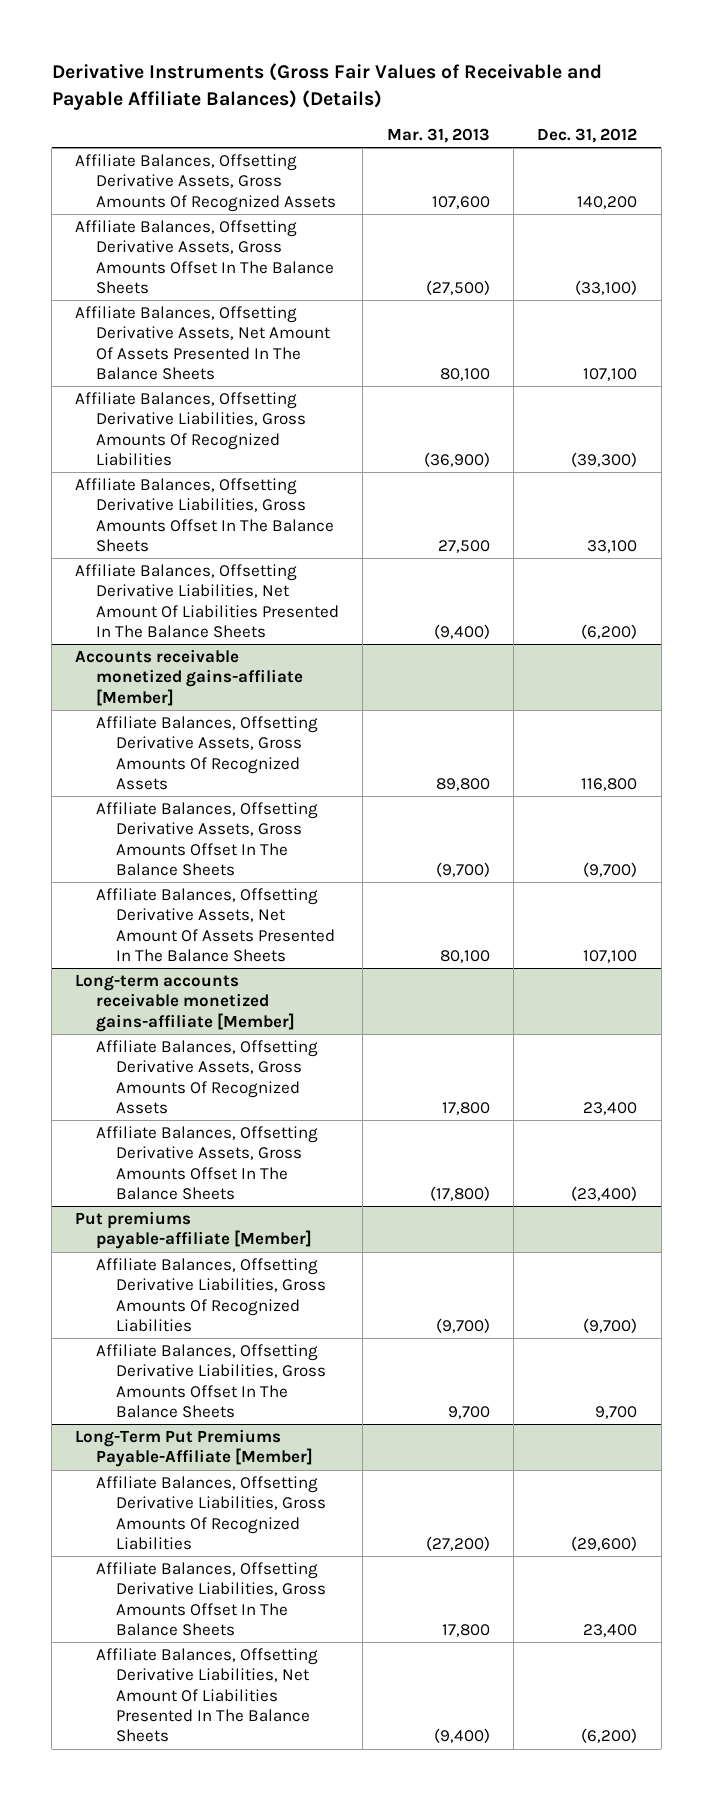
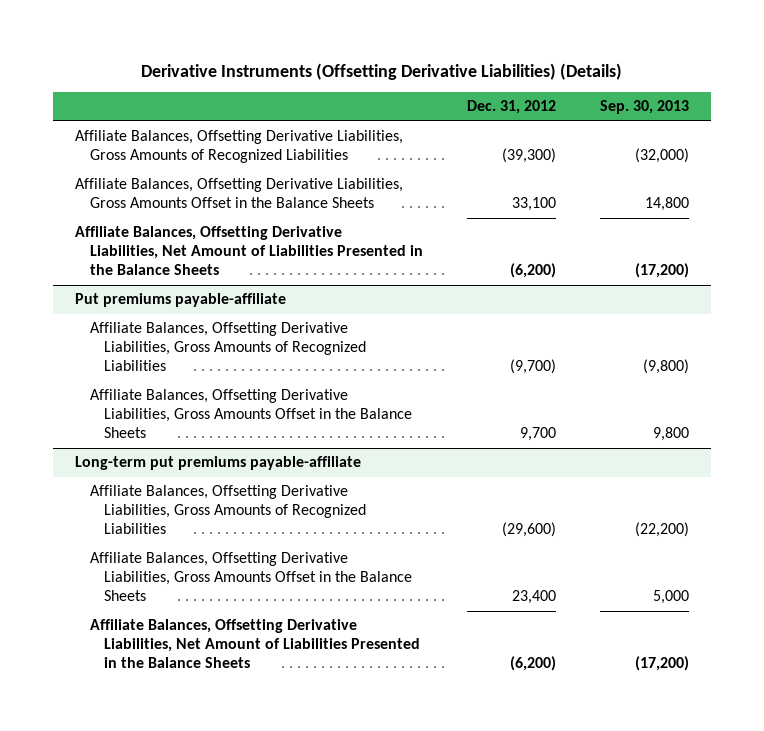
[51,63,602,110] Derivative Instruments (Gross Fair Values of Receivable and Payable Affiliate Balances) (Details) -> [141,62,623,80] Derivative Instruments (Offsetting Derivative Liabilities) (Details)
[386,127,490,143] Mar. 31, 2013 -> none
none -> [600,100,690,115] Sep. 30, 2013
[75,154,336,212] Affiliate Balances, Offsetting Derivative Assets, Gross Amounts Of Recognized Assets -> none
[75,220,334,295] Affiliate Balances, Offsetting Derivative Assets, Gross Amounts Offset In The Balance Sheets -> none
[75,306,330,381] Affiliate Balances, Offsetting Derivative Assets, Net Amount Of Assets Presented In The Balance Sheets -> none
[75,649,303,706] Accounts receivable monetized gains-affiliate [Member] -> none
[95,716,318,791] Affiliate Balances, Offsetting Derivative Assets, Gross Amounts Of Recognized Assets -> none
[95,802,318,877] Affiliate Balances, Offsetting Derivative Assets, Gross Amounts Offset In The Balance Sheets -> none
[95,888,336,963] Affiliate Balances, Offsetting Derivative Assets, Net Amount Of Assets Presented In The Balance Sheets -> none
[75,974,295,1032] Long-term accounts receivable monetized gains-affiliate [Member] -> none
[95,1040,318,1115] Affiliate Balances, Offsetting Derivative Assets, Gross Amounts Of Recognized Assets -> none
[95,1126,318,1201] Affiliate Balances, Offsetting Derivative Assets, Gross Amounts Offset In The Balance Sheets -> none
[75,392,306,467] Affiliate Balances, Offsetting Derivative Liabilities, Gross Amounts Of Recognized Liabilities -> [75,130,404,164] Affiliate Balances, Offsetting Derivative Liabilities, Gross Amounts of Recognized Liabilities
[75,478,334,553] Affiliate Balances, Offsetting Derivative Liabilities, Gross Amounts Offset In The Balance Sheets -> [75,178,404,209] Affiliate Balances, Offsetting Derivative Liabilities, Gross Amounts Offset in the Balance Sheets
[75,564,339,639] Affiliate Balances, Offsetting Derivative Liabilities, Net Amount Of Liabilities Presented In The Balance Sheets -> [75,226,423,276] Affiliate Balances, Offsetting Derivative Liabilities, Net Amount of Liabilities Presented in the Balance Sheets
[75,1211,312,1250] Put premiums payable-affiliate [Member] -> [75,293,287,308] Put premiums payable-affiliate
[95,1258,327,1333] Affiliate Balances, Offsetting Derivative Liabilities, Gross Amounts Of Recognized Liabilities -> [89,322,367,372] Affiliate Balances, Offsetting Derivative Liabilities, Gross Amounts of Recognized Liabilities
[95,1344,327,1419] Affiliate Balances, Offsetting Derivative Liabilities, Gross Amounts Offset In The Balance Sheets -> [89,389,413,439] Affiliate Balances, Offsetting Derivative Liabilities, Gross Amounts Offset in the Balance Sheets
[75,1429,313,1468] Long-Term Put Premiums Payable-Affiliate [Member] -> [75,456,362,471] Long-term put premiums payable-affiliate
[95,1476,327,1551] Affiliate Balances, Offsetting Derivative Liabilities, Gross Amounts Of Recognized Liabilities -> [89,485,367,535] Affiliate Balances, Offsetting Derivative Liabilities, Gross Amounts of Recognized Liabilities
[95,1562,327,1637] Affiliate Balances, Offsetting Derivative Liabilities, Gross Amounts Offset In The Balance Sheets -> [89,552,413,602] Affiliate Balances, Offsetting Derivative Liabilities, Gross Amounts Offset in the Balance Sheets
[95,1648,318,1743] Affiliate Balances, Offsetting Derivative Liabilities, Net Amount Of Liabilities Presented In The Balance Sheets -> [89,619,421,669] Affiliate Balances, Offsetting Derivative Liabilities, Net Amount of Liabilities Presented in the Balance Sheets

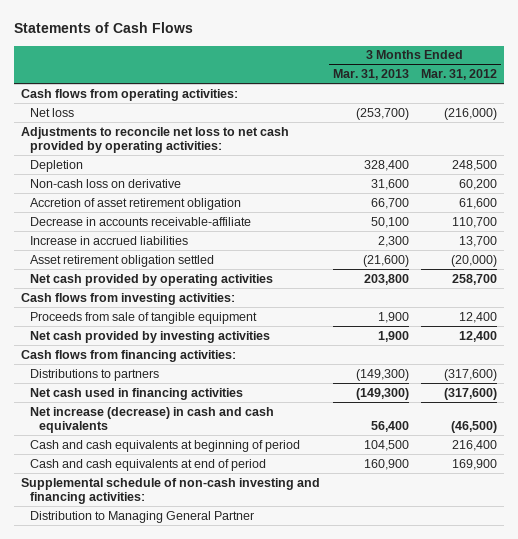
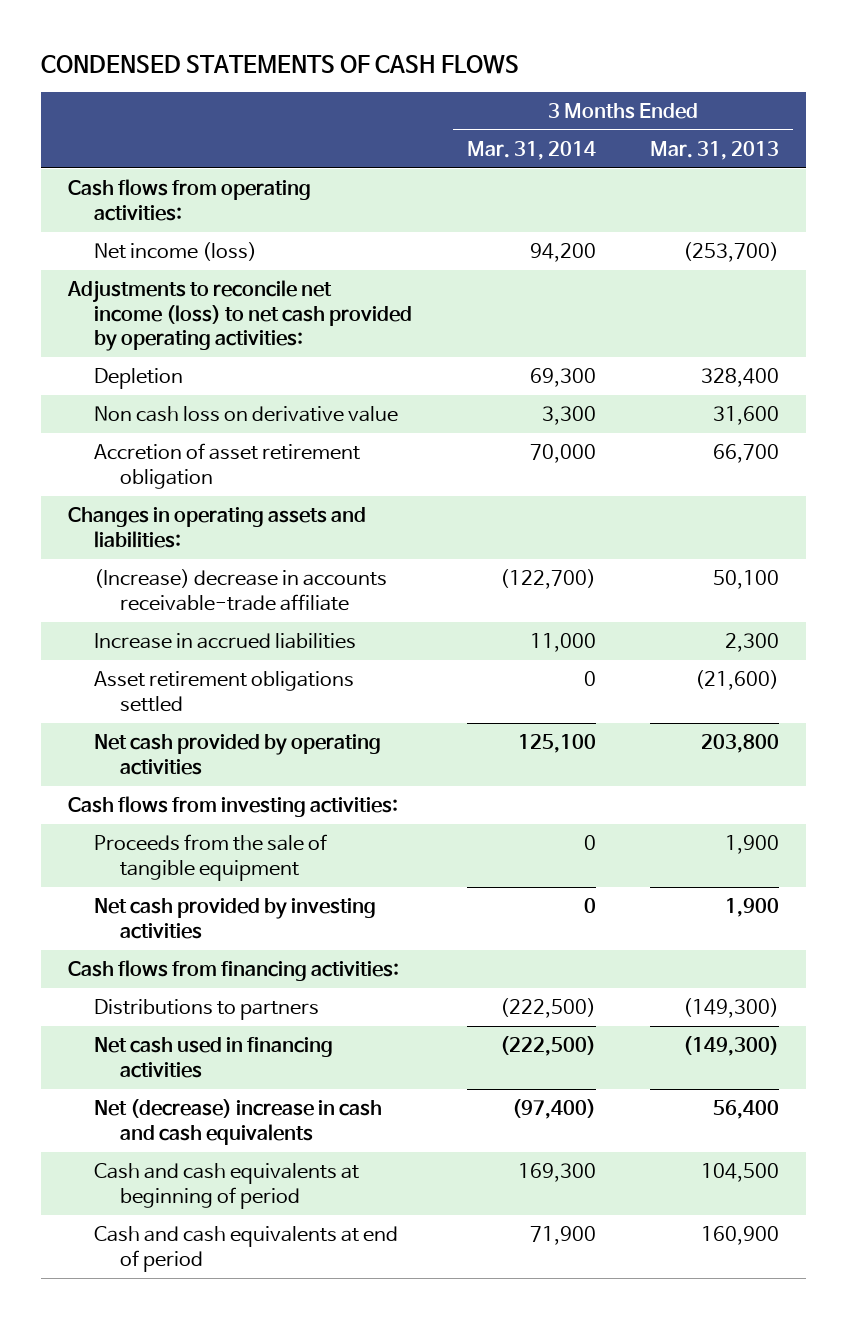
[14,22,194,34] Statements of Cash Flows -> [41,54,520,74] CONDENSED STATEMENTS OF CASH FLOWS
[421,69,498,81] Mar. 31, 2012 -> none
none -> [466,140,596,160] Mar. 31, 2014
[29,107,74,117] Net loss -> [93,242,257,262] Net income (loss)
[20,126,289,153] Adjustments to reconcile net loss to net cash provided by operating activities: -> [67,280,412,352] Adjustments to reconcile net income (loss) to net cash provided by operating activities:
[29,178,181,188] Non-cash loss on derivative -> [93,406,398,423] Non cash loss on derivative value
none -> [68,507,367,548] Changes in operating assets and liabilities:
[29,216,251,226] Decrease in accounts receivable-affiliate -> [93,569,387,611] (Increase) decrease in accounts receivable-trade affiliate
[29,254,214,267] Asset retirement obligation settled -> [93,671,354,712] Asset retirement obligations settled
[29,311,257,324] Proceeds from sale of tangible equipment -> [93,834,327,881] Proceeds from the sale of tangible equipment
[29,406,274,433] Net increase (decrease) in cash and cash equivalents -> [93,1099,382,1145] Net (decrease) increase in cash and cash equivalents
[20,477,320,504] Supplemental schedule of non-cash investing and financing activities: -> none
[29,510,254,523] Distribution to Managing General Partner -> none

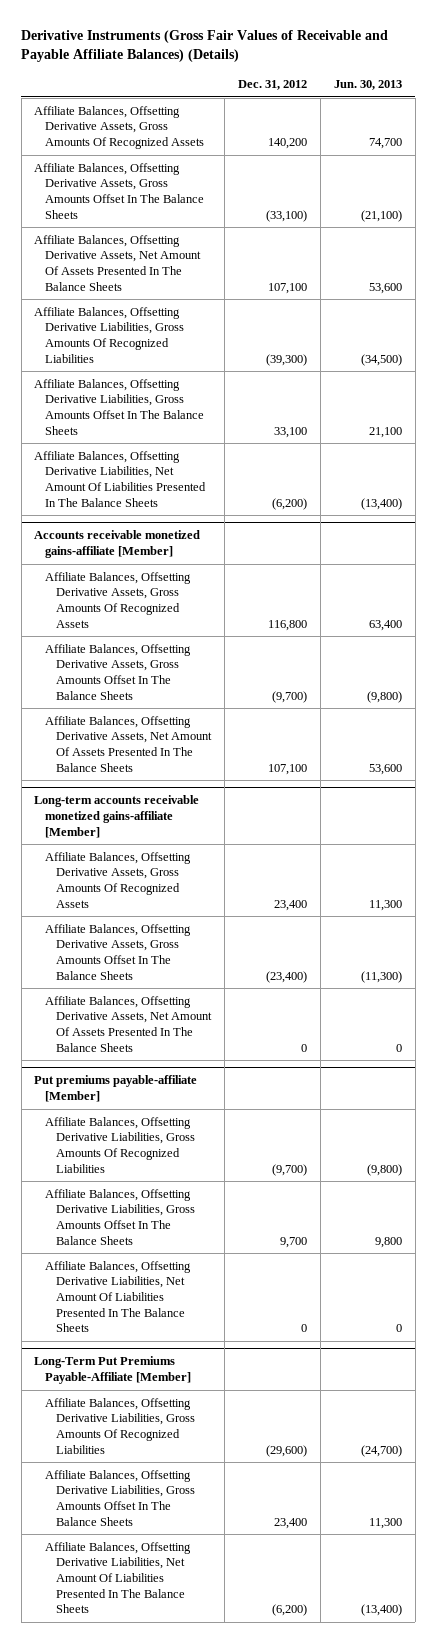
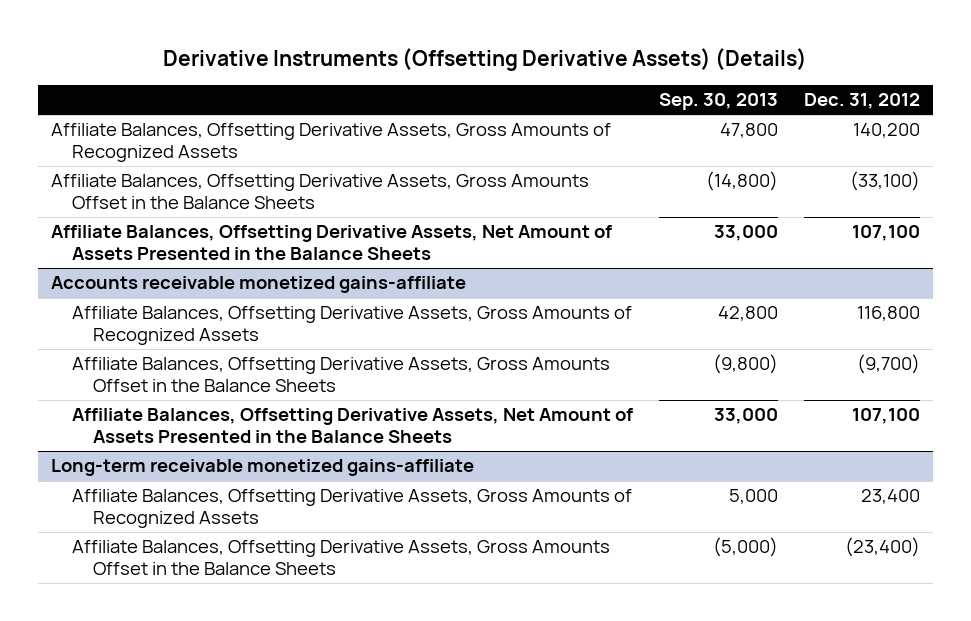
[21,30,389,63] Derivative Instruments (Gross Fair Values of Receivable and Payable Affiliate Balances) (Details) -> [163,48,808,72] Derivative Instruments (Offsetting Derivative Assets) (Details)
[334,80,403,91] Jun. 30, 2013 -> none
none -> [659,92,779,110] Sep. 30, 2013
[34,306,185,363] Affiliate Balances, Offsetting Derivative Liabilities, Gross Amounts Of Recognized Liabilities -> none
[34,378,205,435] Affiliate Balances, Offsetting Derivative Liabilities, Gross Amounts Offset In The Balance Sheets -> none
[34,450,207,507] Affiliate Balances, Offsetting Derivative Liabilities, Net Amount Of Liabilities Presented In The Balance Sheets -> none
[45,995,213,1052] Affiliate Balances, Offsetting Derivative Assets, Net Amount Of Assets Presented In The Balance Sheets -> none
[34,1075,198,1103] Put premiums payable-affiliate [Member] -> none
[45,1116,196,1173] Affiliate Balances, Offsetting Derivative Liabilities, Gross Amounts Of Recognized Liabilities -> none
[45,1188,196,1245] Affiliate Balances, Offsetting Derivative Liabilities, Gross Amounts Offset In The Balance Sheets -> none
[45,1260,192,1333] Affiliate Balances, Offsetting Derivative Liabilities, Net Amount Of Liabilities Presented In The Balance Sheets -> none
[34,1356,192,1385] Long-Term Put Premiums Payable-Affiliate [Member] -> none
[45,1397,196,1454] Affiliate Balances, Offsetting Derivative Liabilities, Gross Amounts Of Recognized Liabilities -> none
[45,1469,196,1526] Affiliate Balances, Offsetting Derivative Liabilities, Gross Amounts Offset In The Balance Sheets -> none
[45,1541,192,1614] Affiliate Balances, Offsetting Derivative Liabilities, Net Amount Of Liabilities Presented In The Balance Sheets -> none
[34,105,205,149] Affiliate Balances, Offsetting Derivative Assets, Gross Amounts Of Recognized Assets -> [50,123,611,163] Affiliate Balances, Offsetting Derivative Assets, Gross Amounts of Recognized Assets
[34,162,205,219] Affiliate Balances, Offsetting Derivative Assets, Gross Amounts Offset In The Balance Sheets -> [50,174,589,210] Affiliate Balances, Offsetting Derivative Assets, Gross Amounts Offset in the Balance Sheets
[34,234,202,291] Affiliate Balances, Offsetting Derivative Assets, Net Amount Of Assets Presented In The Balance Sheets -> [50,225,612,261] Affiliate Balances, Offsetting Derivative Assets, Net Amount of Assets Presented in the Balance Sheets
[34,530,201,559] Accounts receivable monetized gains-affiliate [Member] -> [50,276,466,294] Accounts receivable monetized gains-affiliate
[45,571,192,628] Affiliate Balances, Offsetting Derivative Assets, Gross Amounts Of Recognized Assets -> [71,306,632,346] Affiliate Balances, Offsetting Derivative Assets, Gross Amounts of Recognized Assets
[45,643,192,700] Affiliate Balances, Offsetting Derivative Assets, Gross Amounts Offset In The Balance Sheets -> [71,357,610,393] Affiliate Balances, Offsetting Derivative Assets, Gross Amounts Offset in the Balance Sheets
[45,715,213,772] Affiliate Balances, Offsetting Derivative Assets, Net Amount Of Assets Presented In The Balance Sheets -> [71,408,633,444] Affiliate Balances, Offsetting Derivative Assets, Net Amount of Assets Presented in the Balance Sheets
[34,795,200,838] Long-term accounts receivable monetized gains-affiliate [Member] -> [50,459,474,477] Long-term receivable monetized gains-affiliate
[45,851,192,908] Affiliate Balances, Offsetting Derivative Assets, Gross Amounts Of Recognized Assets -> [71,489,632,529] Affiliate Balances, Offsetting Derivative Assets, Gross Amounts of Recognized Assets
[45,923,192,980] Affiliate Balances, Offsetting Derivative Assets, Gross Amounts Offset In The Balance Sheets -> [71,540,610,576] Affiliate Balances, Offsetting Derivative Assets, Gross Amounts Offset in the Balance Sheets

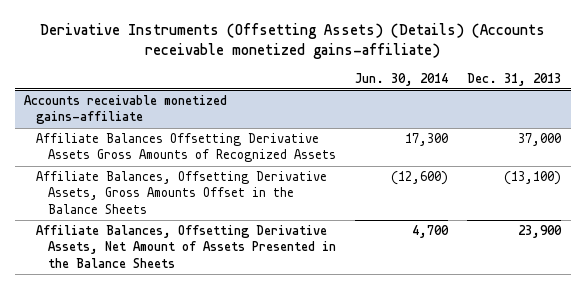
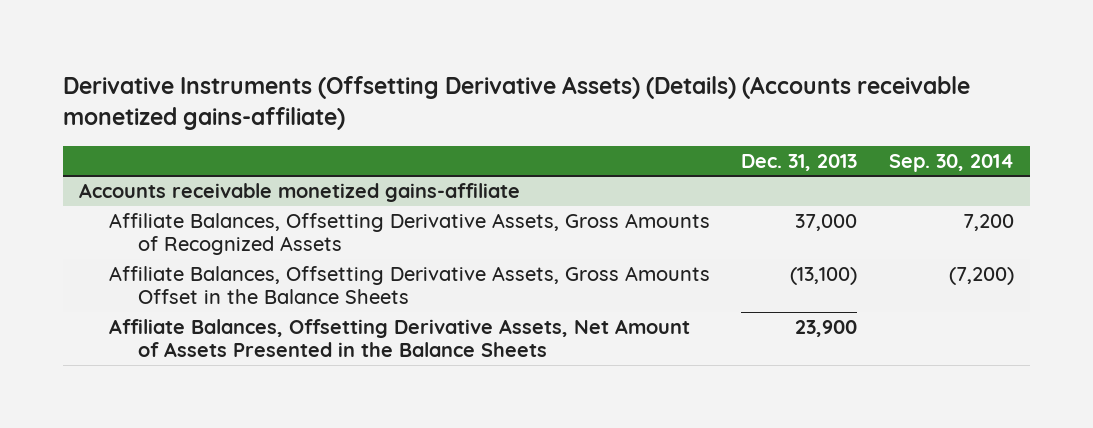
[39,22,545,59] Derivative Instruments (Offsetting Assets) (Details) (Accounts receivable monetized gains-affiliate) -> [62,76,970,131] Derivative Instruments (Offsetting Derivative Assets) (Details) (Accounts receivable monetized gains-affiliate)
[355,72,449,86] Jun. 30, 2014 -> none
none -> [889,153,1015,172] Sep. 30, 2014
[36,133,336,163] Affiliate Balances Offsetting Derivative Assets Gross Amounts of Recognized Assets -> [108,213,710,256] Affiliate Balances, Offsetting Derivative Assets, Gross Amounts of Recognized Assets

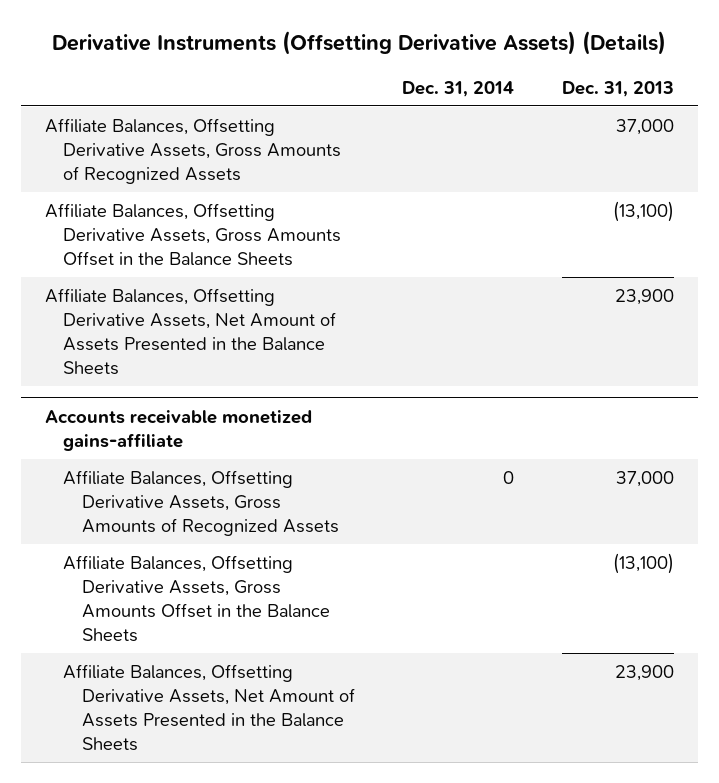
[62,76,970,131] Derivative Instruments (Offsetting Derivative Assets) (Details) (Accounts receivable monetized gains-affiliate) -> [52,30,667,55] Derivative Instruments (Offsetting Derivative Assets) (Details)
[889,153,1015,172] Sep. 30, 2014 -> none
none -> [402,80,515,97] Dec. 31, 2014
none -> [44,118,342,184] Affiliate Balances, Offsetting Derivative Assets, Gross Amounts of Recognized Assets
none -> [44,203,342,266] Affiliate Balances, Offsetting Derivative Assets, Gross Amounts Offset in the Balance Sheets
none -> [44,288,337,375] Affiliate Balances, Offsetting Derivative Assets, Net Amount of Assets Presented in the Balance Sheets

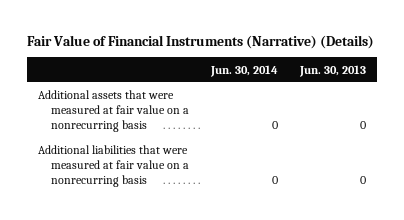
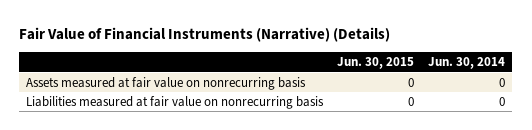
[298,64,366,77] Jun. 30, 2013 -> none
none -> [337,57,415,70] Jun. 30, 2015
[38,90,190,133] Additional assets that were measured at fair value on a nonrecurring basis -> [26,76,307,90] Assets measured at fair value on nonrecurring basis
[38,145,190,188] Additional liabilities that were measured at fair value on a nonrecurring basis -> [26,95,325,109] Liabilities measured at fair value on nonrecurring basis

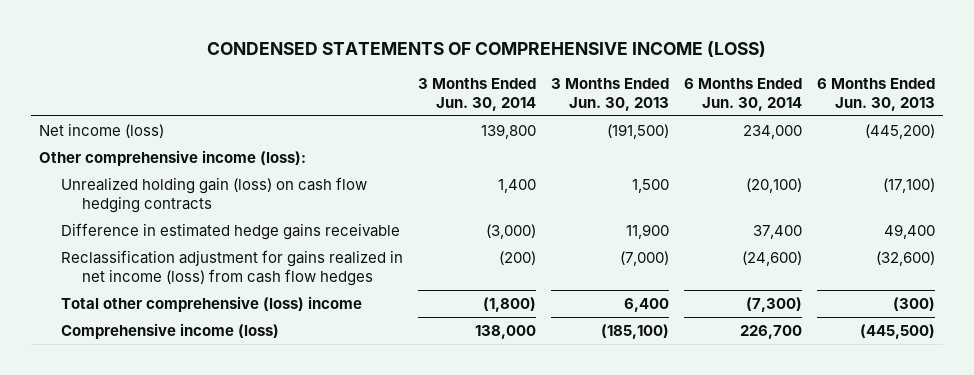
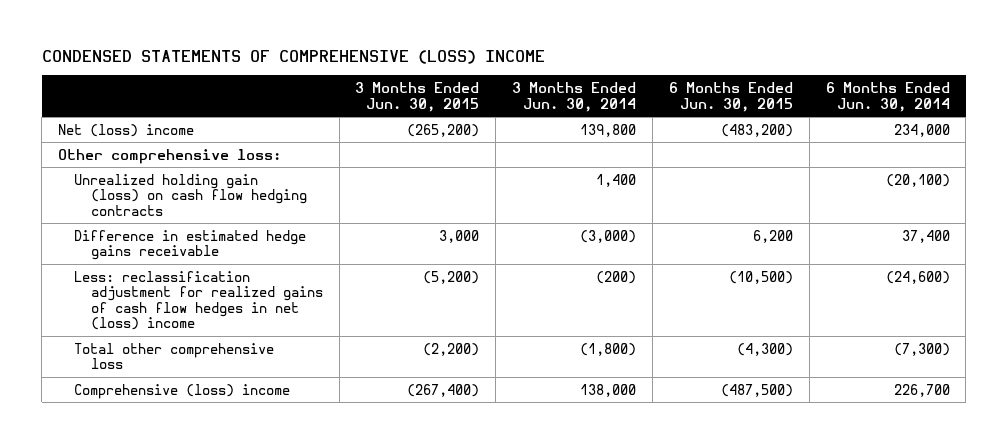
[207,40,767,57] CONDENSED STATEMENTS OF COMPREHENSIVE INCOME (LOSS) -> [41,50,545,65] CONDENSED STATEMENTS OF COMPREHENSIVE (LOSS) INCOME
[551,78,670,112] 3 Months Ended Jun. 30, 2013 -> none
[817,78,936,112] 6 Months Ended Jun. 30, 2013 -> none
none -> [355,82,480,112] 3 Months Ended Jun. 30, 2015
none -> [668,82,793,112] 6 Months Ended Jun. 30, 2015
[38,122,164,138] Net income (loss) -> [57,123,194,137] Net (loss) income
[38,149,306,166] Other comprehensive income (loss): -> [57,148,281,164] Other comprehensive loss:
[60,249,403,286] Reclassification adjustment for gains realized in net income (loss) from cash flow hedges -> [74,270,323,331] Less: reclassification adjustment for realized gains of cash flow hedges in net (loss) income
[60,295,362,312] Total other comprehensive (loss) income -> [74,342,275,370] Total other comprehensive loss
[60,322,279,339] Comprehensive income (loss) -> [74,383,291,399] Comprehensive (loss) income

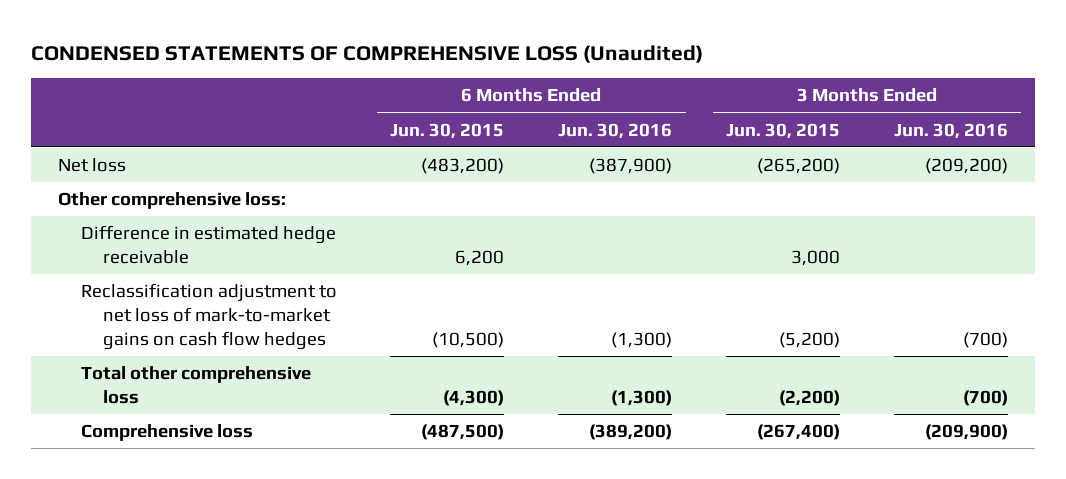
[41,50,545,65] CONDENSED STATEMENTS OF COMPREHENSIVE (LOSS) INCOME -> [31,44,704,63] CONDENSED STATEMENTS OF COMPREHENSIVE LOSS (Unaudited)
[512,82,637,112] 3 Months Ended Jun. 30, 2014 -> none
[825,82,950,112] 6 Months Ended Jun. 30, 2014 -> none
none -> [558,122,673,139] Jun. 30, 2016
none -> [894,122,1009,139] Jun. 30, 2016
[57,123,194,137] Net (loss) income -> [58,158,127,173] Net loss
[74,173,307,216] Unrealized holding gain (loss) on cash flow hedging contracts -> none
[74,229,307,261] Difference in estimated hedge gains receivable -> [80,225,336,264] Difference in estimated hedge receivable
[74,270,323,331] Less: reclassification adjustment for realized gains of cash flow hedges in net (loss) income -> [80,283,337,350] Reclassification adjustment to net loss of mark-to-market gains on cash flow hedges
[74,383,291,399] Comprehensive (loss) income -> [80,424,253,442] Comprehensive loss

